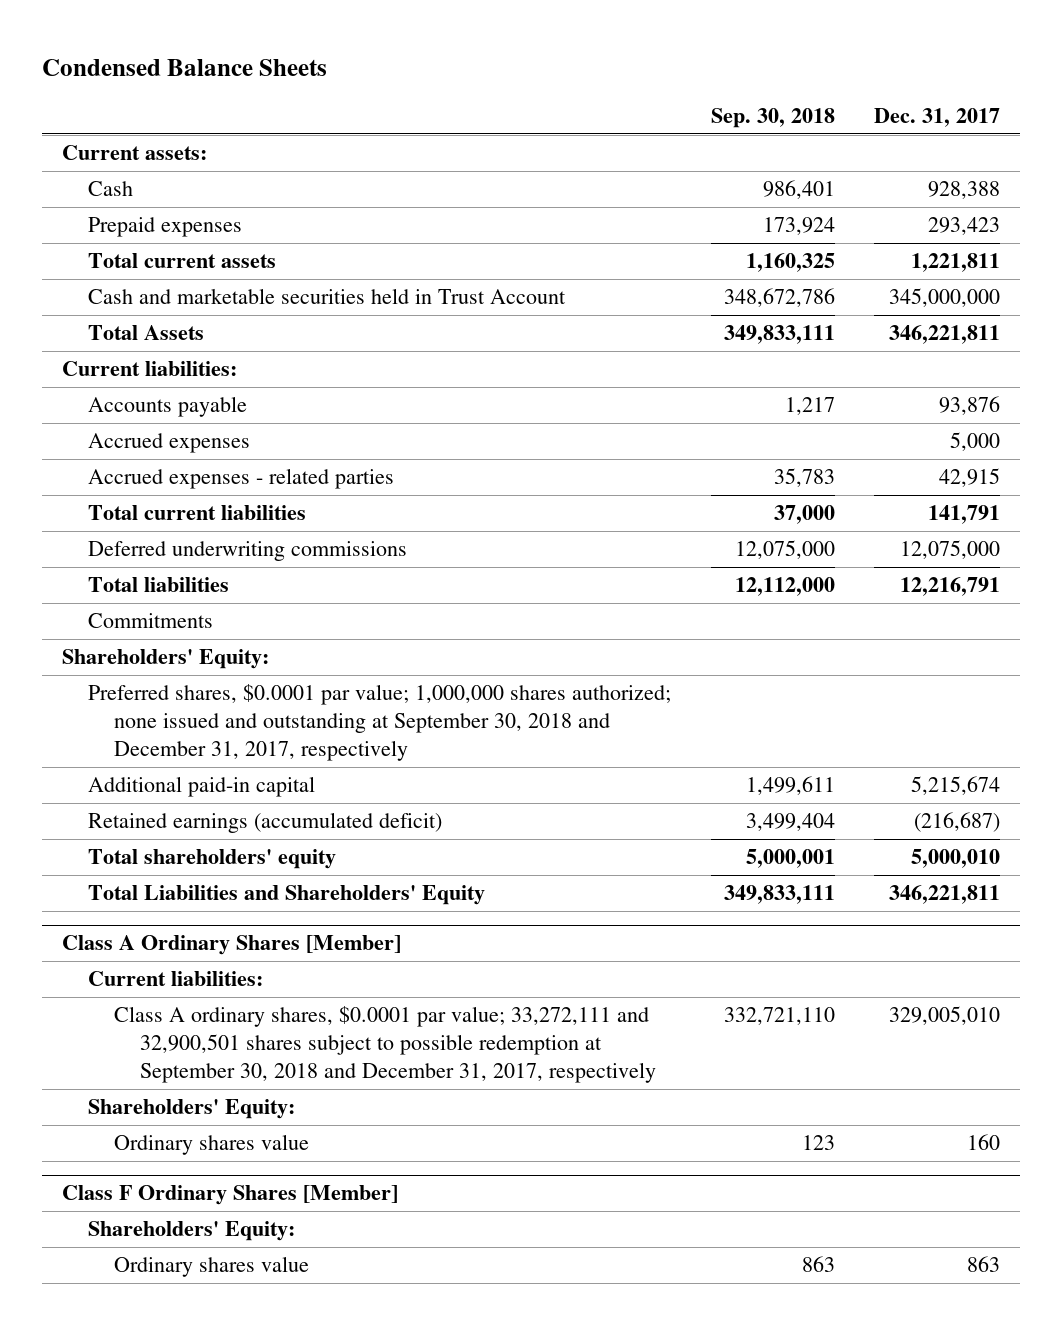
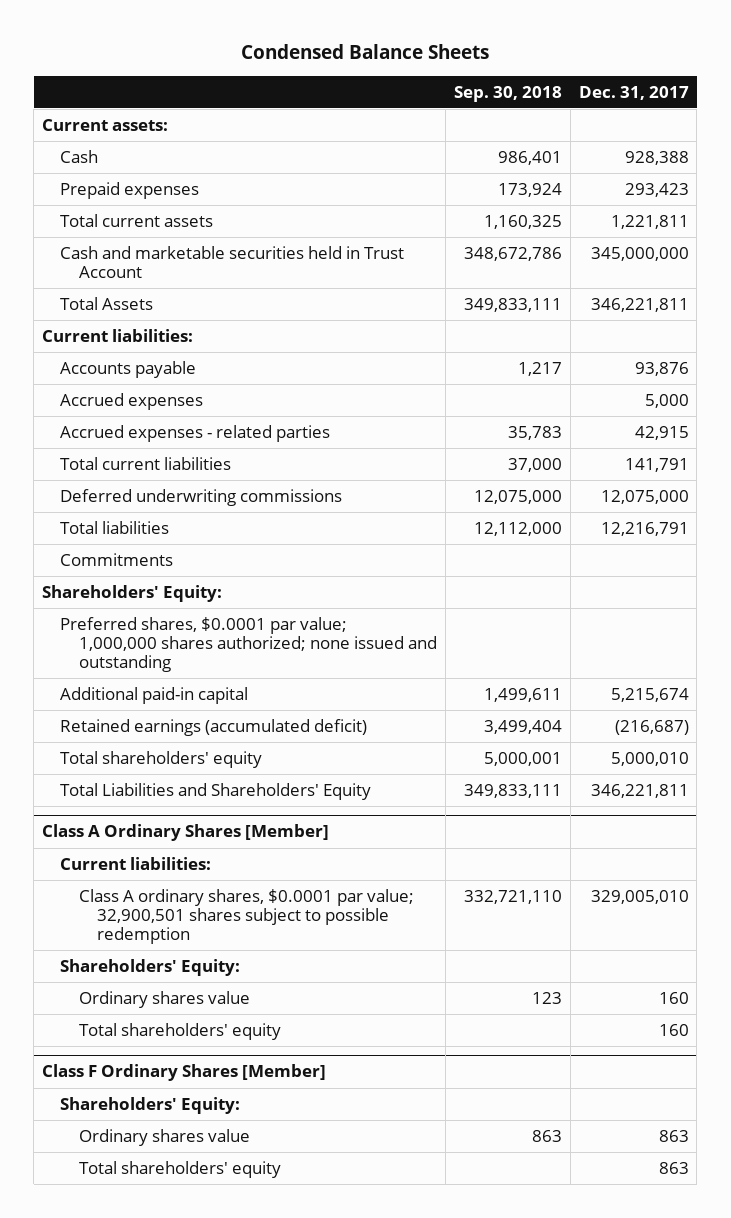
[87,684,671,762] Preferred shares, $0.0001 par value; 1,000,000 shares authorized; none issued and outstanding at September 30, 2018 and December 31, 2017, respectively -> [60,616,437,672] Preferred shares, $0.0001 par value; 1,000,000 shares authorized; none issued and outstanding
[113,1006,656,1084] Class A ordinary shares, $0.0001 par value; 33,272,111 and 32,900,501 shares subject to possible redemption at September 30, 2018 and December 31, 2017, respectively -> [78,888,414,944] Class A ordinary shares, $0.0001 par value; 32,900,501 shares subject to possible redemption
none -> [78,1022,281,1040] Total shareholders' equity
none -> [78,1160,281,1178] Total shareholders' equity

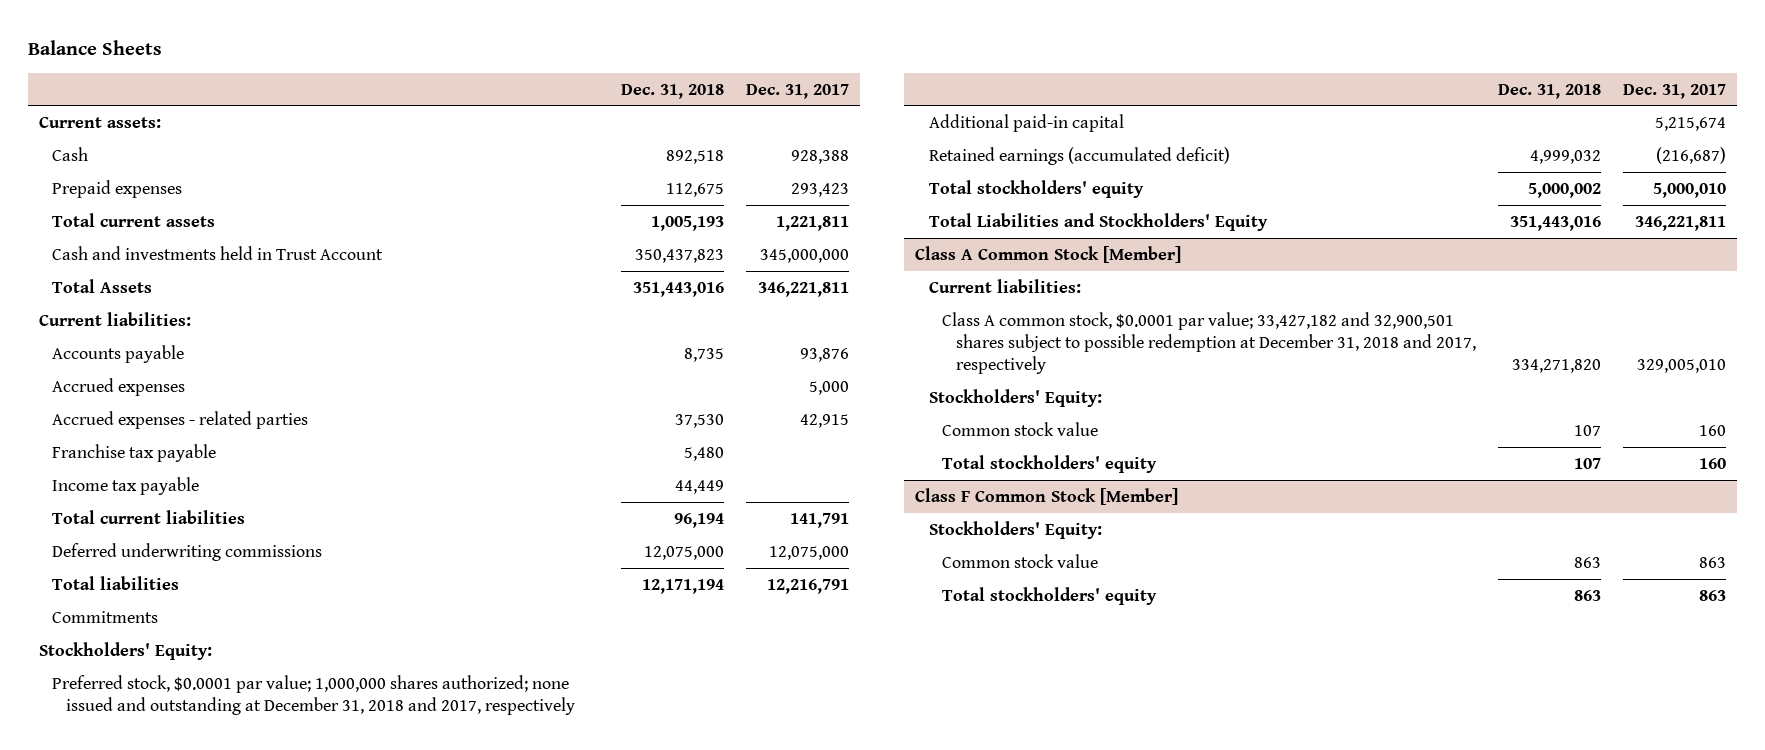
[241,44,490,60] Condensed Balance Sheets -> [27,40,162,56] Balance Sheets
[453,85,562,102] Sep. 30, 2018 -> none
none -> [621,83,725,99] Dec. 31, 2018
[60,245,405,278] Cash and marketable securities held in Trust Account -> [52,245,384,260] Cash and investments held in Trust Account
none -> [52,443,217,462] Franchise tax payable
none -> [52,476,200,495] Income tax payable
[42,584,223,602] Shareholders' Equity: -> [39,641,213,660] Stockholders' Equity:
[60,616,437,672] Preferred shares, $0.0001 par value; 1,000,000 shares authorized; none issued and outstanding -> [52,674,575,715] Preferred stock, $0.0001 par value; 1,000,000 shares authorized; none issued and outstanding at December 31, 2018 and 2017, respectively
[60,750,263,768] Total shareholders' equity -> [928,179,1144,198] Total stockholders' equity
[60,782,372,800] Total Liabilities and Shareholders' Equity -> [928,212,1268,231] Total Liabilities and Stockholders' Equity
[42,824,330,842] Class A Ordinary Shares [Member] -> [915,245,1182,263] Class A Common Stock [Member]
[78,888,414,944] Class A ordinary shares, $0.0001 par value; 32,900,501 shares subject to possible redemption -> [942,311,1476,374] Class A common stock, $0.0001 par value; 33,427,182 and 32,900,501 shares subject to possible redemption at December 31, 2018 and 2017, respectively
[60,958,241,976] Shareholders' Equity: -> [928,388,1102,407] Stockholders' Equity:
[78,990,250,1008] Ordinary shares value -> [942,421,1099,436] Common stock value
[78,1022,281,1040] Total shareholders' equity -> [942,454,1158,473] Total stockholders' equity
[42,1064,327,1082] Class F Ordinary Shares [Member] -> [915,487,1179,505] Class F Common Stock [Member]
[60,1096,241,1114] Shareholders' Equity: -> [928,520,1102,539] Stockholders' Equity:
[78,1128,250,1146] Ordinary shares value -> [942,553,1099,568] Common stock value
[78,1160,281,1178] Total shareholders' equity -> [942,586,1158,605] Total stockholders' equity

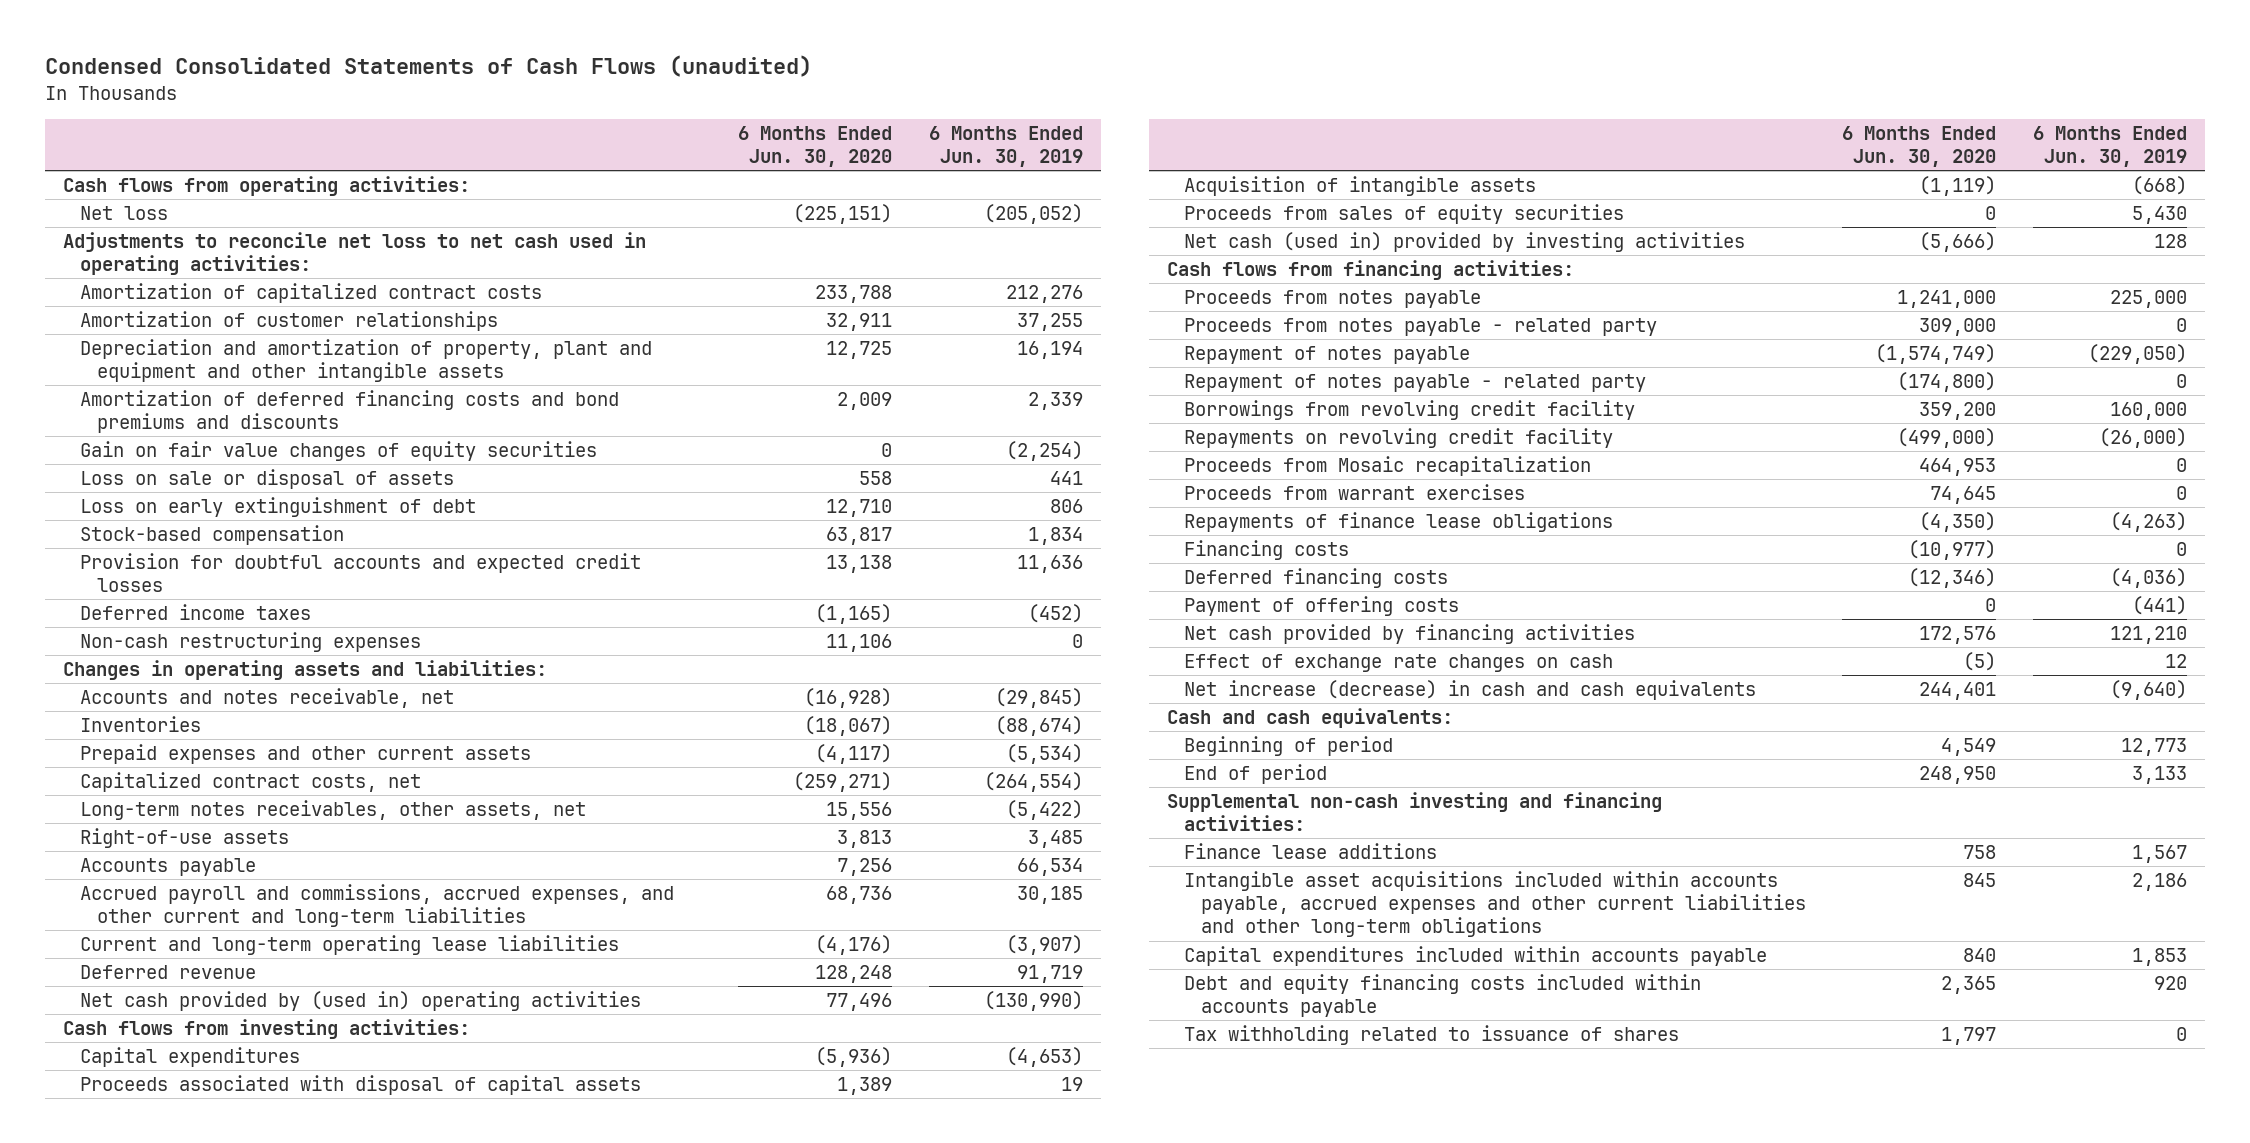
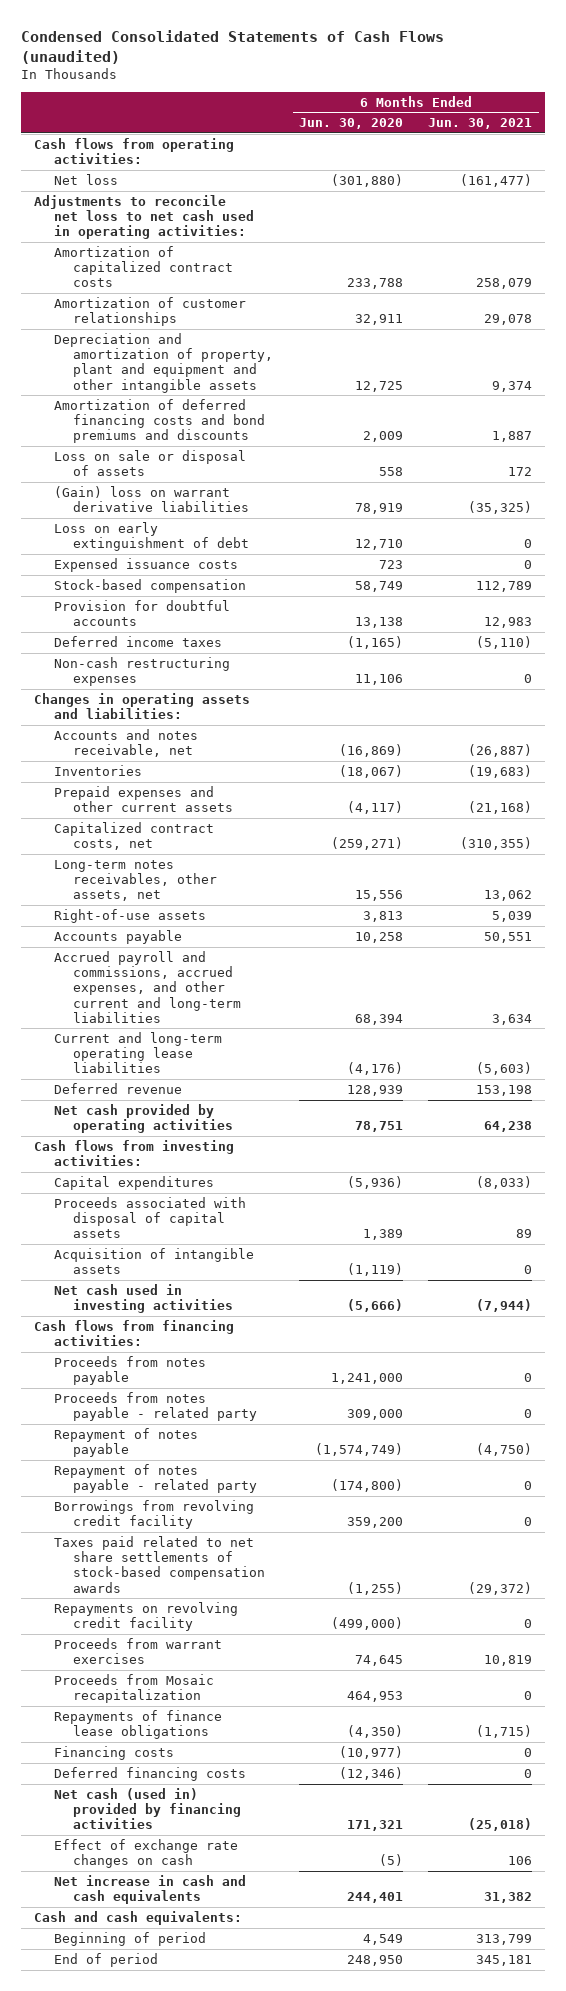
[928,126,1083,168] 6 Months Ended Jun. 30, 2019 -> none
none -> [428,118,533,130] Jun. 30, 2021
[793,204,893,225] (225,151) -> [330,173,403,187] (301,880)
[79,441,597,462] Gain on fair value changes of equity securities -> none
none -> [53,485,250,513] (Gain) loss on warrant derivative liabilities
none -> [53,557,238,572] Expensed issuance costs
[826,527,893,546] 63,817 -> [354,580,403,592] 58,749
[79,553,641,593] Provision for doubtful accounts and expected credit losses -> [53,599,230,627] Provision for doubtful accounts
[804,688,893,709] (16,928) -> [338,744,403,758] (16,869)
[837,858,893,877] 7,256 -> [354,931,403,943] 10,258
[826,886,893,905] 68,736 -> [354,1013,403,1025] 68,394
[815,965,893,984] 128,248 -> [346,1084,403,1096] 128,939
[79,991,641,1012] Net cash provided by (used in) operating activities -> [53,1103,234,1134] Net cash provided by operating activities
[826,993,893,1012] 77,496 -> [354,1121,403,1133] 78,751
[1183,204,1624,225] Proceeds from sales of equity securities -> none
[1183,232,1745,253] Net cash (used in) provided by investing activities -> [53,1283,234,1314] Net cash used in investing activities
none -> [53,1535,266,1593] Taxes paid related to net share settlements of stock-based compensation awards
[1183,456,1591,477] Proceeds from Mosaic recapitalization -> [53,1673,214,1704] Proceeds from Mosaic recapitalization
[1183,596,1459,617] Payment of offering costs -> none
[1183,624,1635,645] Net cash provided by financing activities -> [53,1787,242,1830] Net cash (used in) provided by financing activities
[1919,626,1997,645] 172,576 -> [346,1820,403,1832] 171,321
[1183,680,1756,701] Net increase (decrease) in cash and cash equivalents -> [53,1874,246,1905] Net increase in cash and cash equivalents
[1167,792,1663,832] Supplemental non-cash investing and financing activities: -> none
[1183,843,1437,860] Finance lease additions -> none
[1183,871,1806,938] Intangible asset acquisitions included within accounts payable, accrued expenses and other current liabilities and other long-term obligations -> none
[1183,946,1767,967] Capital expenditures included within accounts payable -> none
[1183,974,1701,1018] Debt and equity financing costs included within accounts payable -> none
[1183,1025,1679,1046] Tax withholding related to issuance of shares -> none

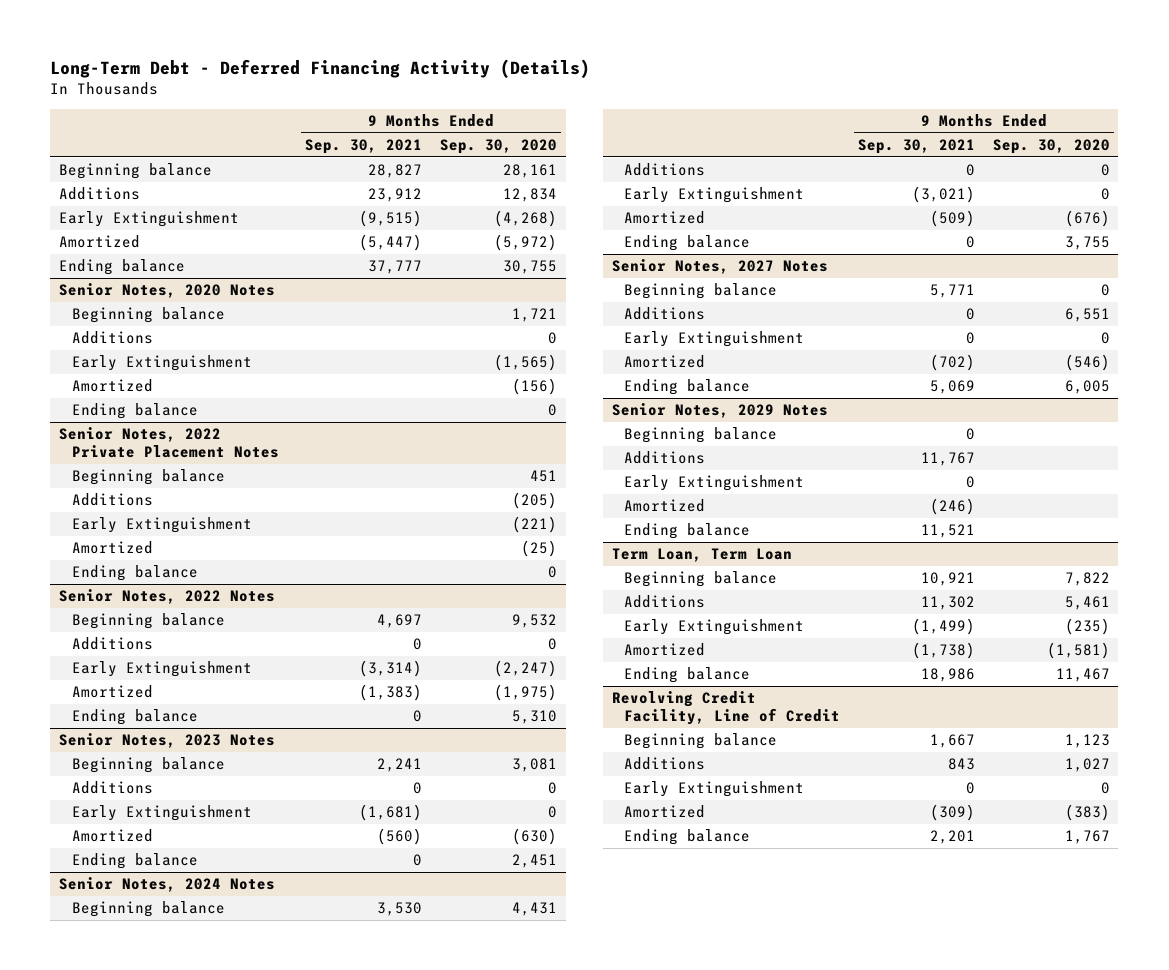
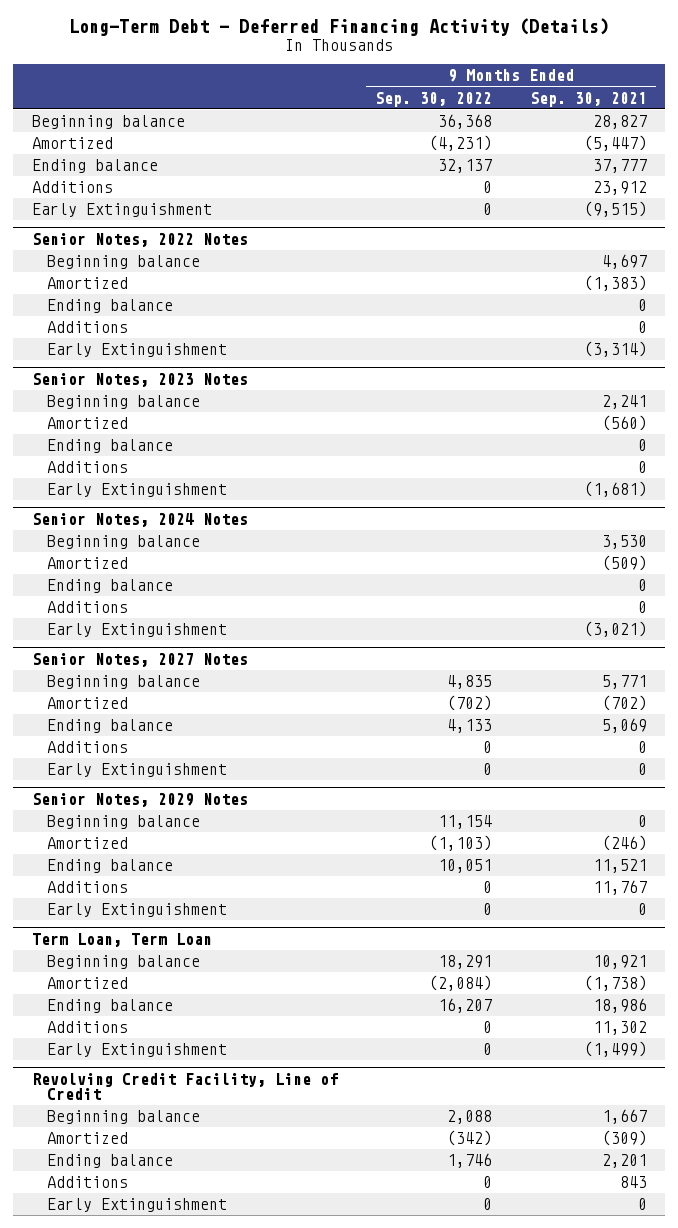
[439,138,557,154] Sep. 30, 2020 -> none
none -> [375,91,493,107] Sep. 30, 2022
[59,283,276,299] Senior Notes, 2020 Notes -> none
[71,307,225,324] Beginning balance -> none
[71,331,153,345] Additions -> none
[71,355,252,372] Early Extinguishment -> none
[71,379,153,393] Amortized -> none
[71,403,198,420] Ending balance -> none
[59,427,279,459] Senior Notes, 2022 Private Placement Notes -> none
[71,469,225,486] Beginning balance -> none
[71,493,153,507] Additions -> none
[71,517,252,534] Early Extinguishment -> none
[71,541,153,555] Amortized -> none
[71,565,198,582] Ending balance -> none
[59,187,141,201] Additions -> [31,181,113,194] Additions
[59,211,240,228] Early Extinguishment -> [31,203,212,218] Early Extinguishment
[71,637,153,651] Additions -> [46,321,128,334] Additions
[71,661,252,678] Early Extinguishment -> [46,343,227,358] Early Extinguishment
[71,781,153,795] Additions -> [46,461,128,474] Additions
[71,805,252,822] Early Extinguishment -> [46,483,227,498] Early Extinguishment
[624,163,706,177] Additions -> [46,601,128,614] Additions
[624,187,805,204] Early Extinguishment -> [46,623,227,638] Early Extinguishment
[624,307,706,321] Additions -> [46,741,128,754] Additions
[624,331,805,348] Early Extinguishment -> [46,763,227,778] Early Extinguishment
[624,451,706,465] Additions -> [46,881,128,894] Additions
[624,475,805,492] Early Extinguishment -> [46,903,227,918] Early Extinguishment
[624,595,706,609] Additions -> [46,1021,128,1034] Additions
[624,619,805,636] Early Extinguishment -> [46,1043,227,1058] Early Extinguishment
[624,757,706,771] Additions -> [46,1176,128,1189] Additions
[624,781,805,798] Early Extinguishment -> [46,1198,227,1213] Early Extinguishment

